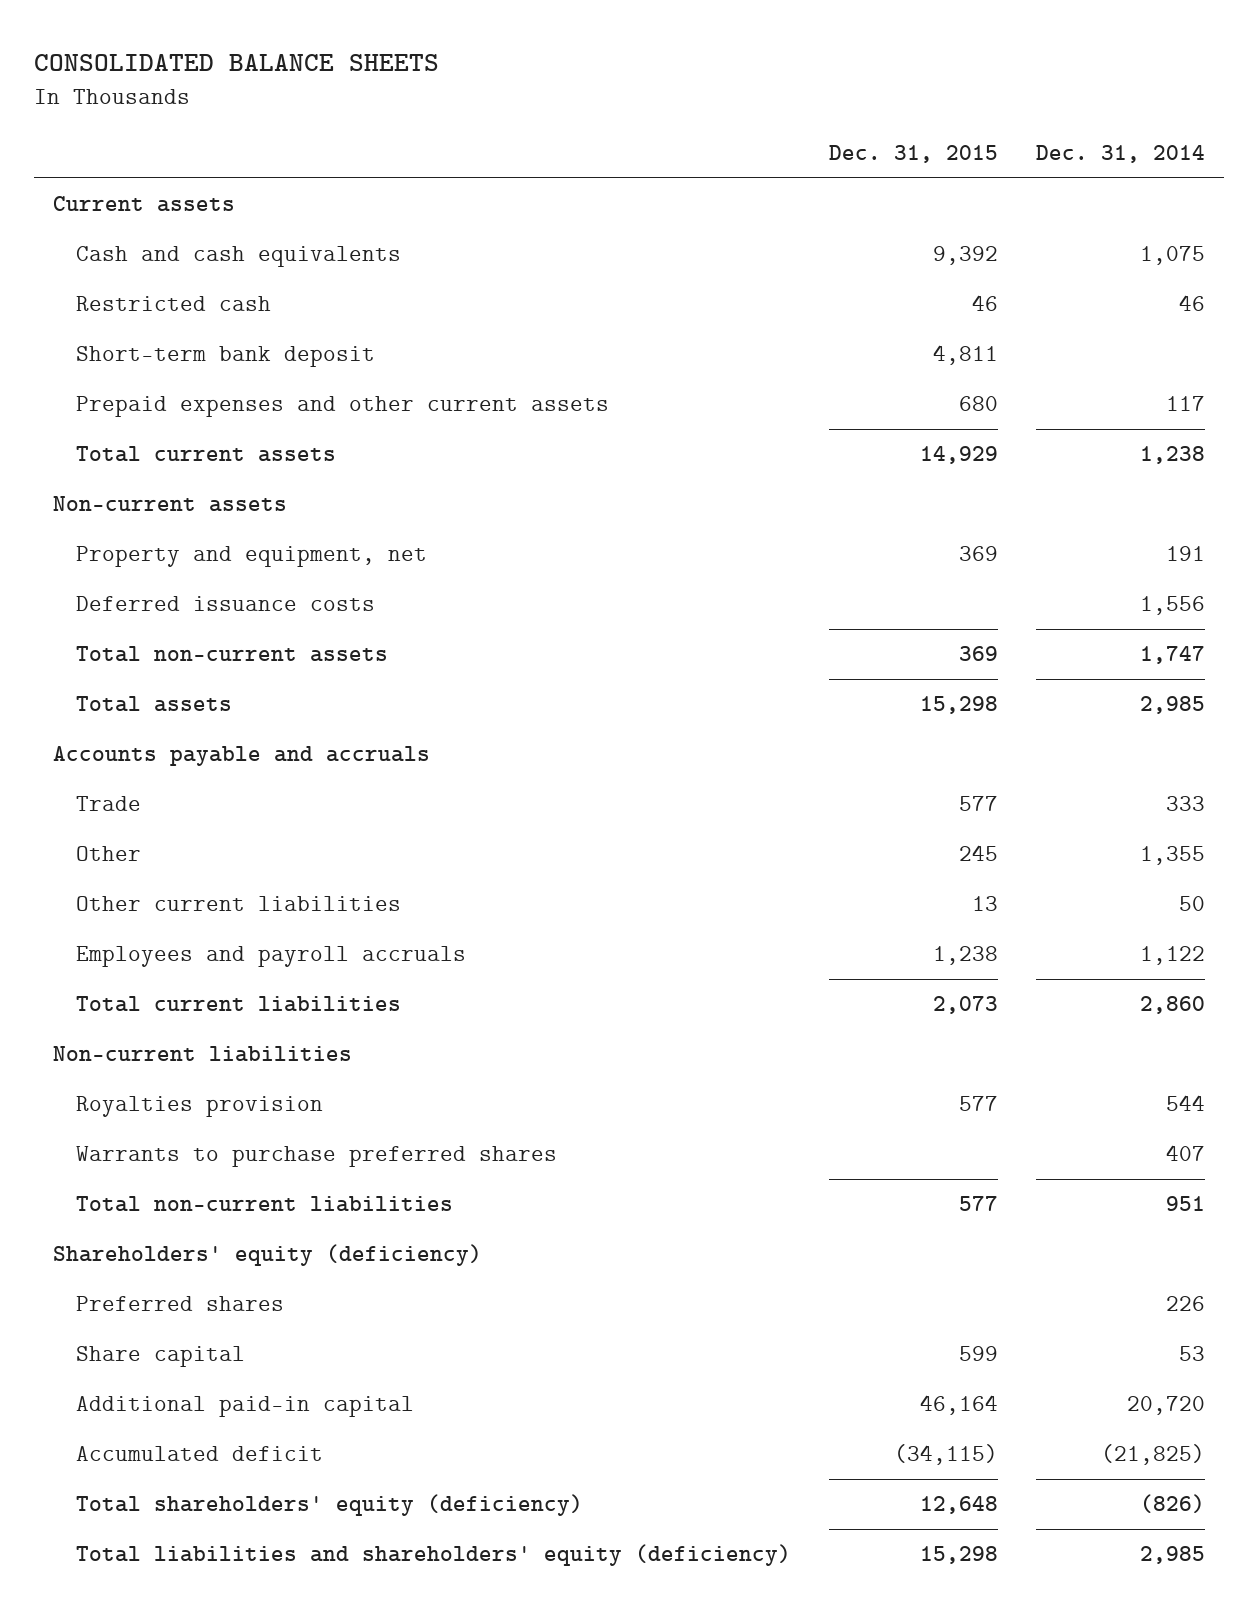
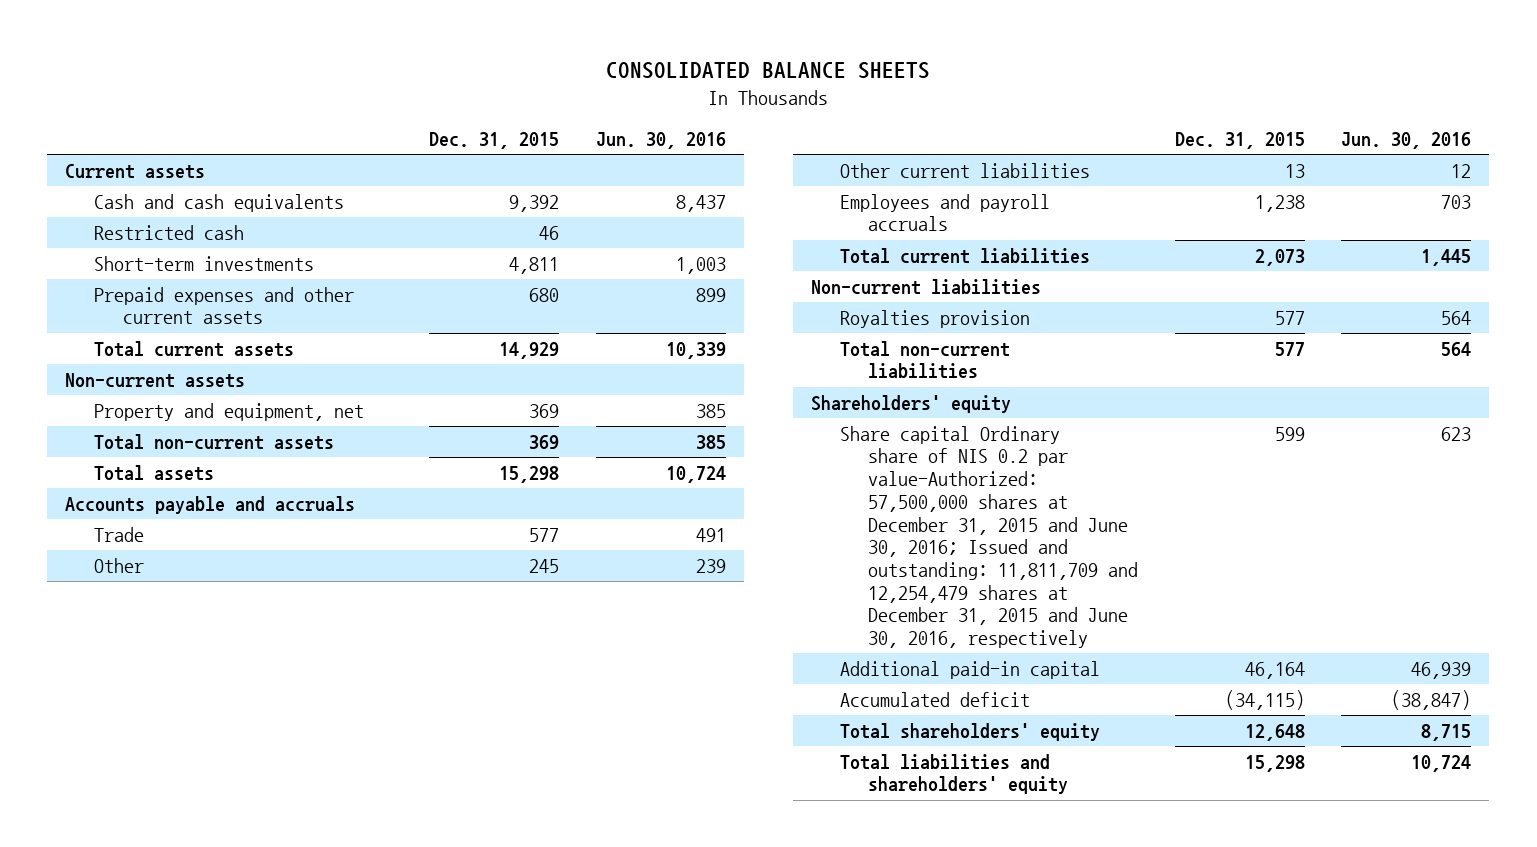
[1036,145,1206,164] Dec. 31, 2014 -> none
none -> [595,131,726,149] Jun. 30, 2016
[75,346,375,368] Short-term bank deposit -> [94,255,315,271] Short-term investments
[75,596,375,612] Deferred issuance costs -> none
[75,1146,557,1168] Warrants to purchase preferred shares -> none
[75,1296,284,1312] Preferred shares -> none
[52,1244,482,1267] Shareholders' equity (deficiency) -> [810,394,1011,413] Shareholders' equity
[75,1346,245,1368] Share capital -> [839,425,1139,648] Share capital Ordinary share of NIS 0.2 par value-Authorized: 57,500,000 shares at December 31, 2015 and June 30, 2016; Issued and outstanding: 11,811,709 and 12,254,479 shares at December 31, 2015 and June 30, 2016, respectively
[75,1494,583,1517] Total shareholders' equity (deficiency) -> [839,722,1100,741] Total shareholders' equity
[75,1544,791,1567] Total liabilities and shareholders' equity (deficiency) -> [839,753,1069,795] Total liabilities and shareholders' equity

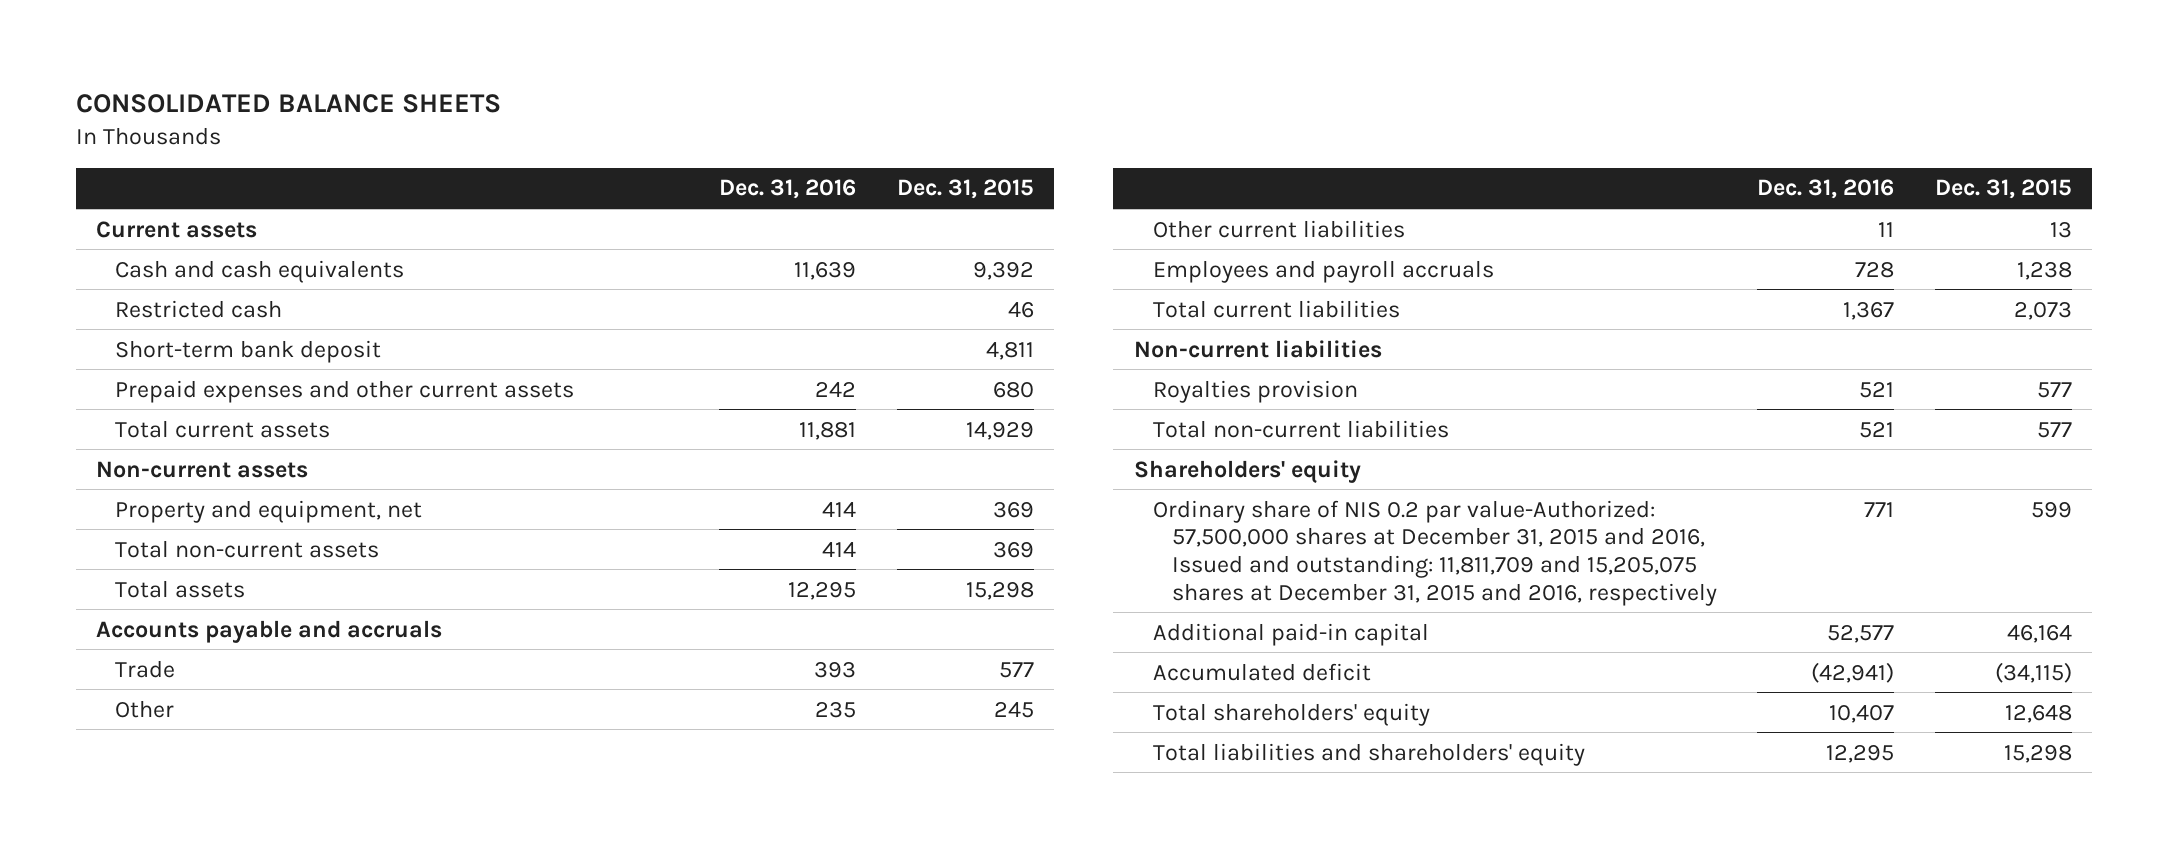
[595,131,726,149] Jun. 30, 2016 -> none
none -> [719,179,857,200] Dec. 31, 2016
[94,255,315,271] Short-term investments -> [114,339,381,363] Short-term bank deposit
[839,425,1139,648] Share capital Ordinary share of NIS 0.2 par value-Authorized: 57,500,000 shares at December 31, 2015 and June 30, 2016; Issued and outstanding: 11,811,709 and 12,254,479 shares at December 31, 2015 and June 30, 2016, respectively -> [1152,499,1717,606] Ordinary share of NIS 0.2 par value-Authorized: 57,500,000 shares at December 31, 2015 and 2016, Issued and outstanding: 11,811,709 and 15,205,075 shares at December 31, 2015 and 2016, respectively

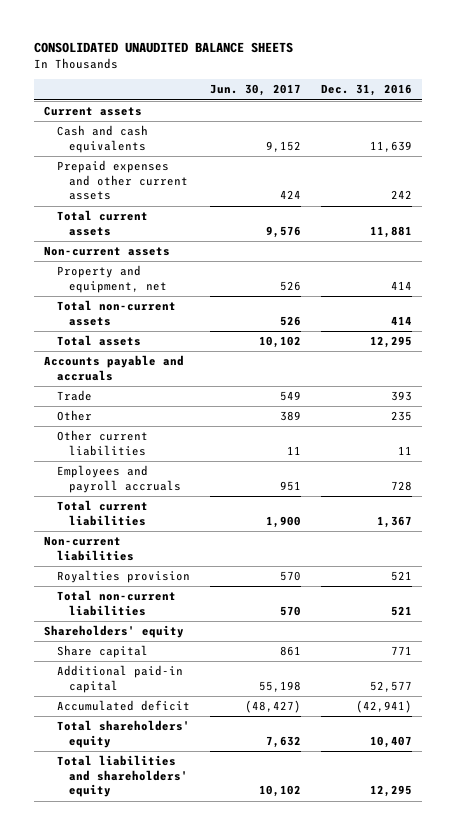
[75,94,501,114] CONSOLIDATED BALANCE SHEETS -> [34,42,294,54] CONSOLIDATED UNAUDITED BALANCE SHEETS
[896,179,1034,200] Dec. 31, 2015 -> none
none -> [210,84,302,97] Jun. 30, 2017
[114,299,282,318] Restricted cash -> none
[114,339,381,363] Short-term bank deposit -> none
[1152,499,1717,606] Ordinary share of NIS 0.2 par value-Authorized: 57,500,000 shares at December 31, 2015 and 2016, Issued and outstanding: 11,811,709 and 15,205,075 shares at December 31, 2015 and 2016, respectively -> [56,645,148,659] Share capital

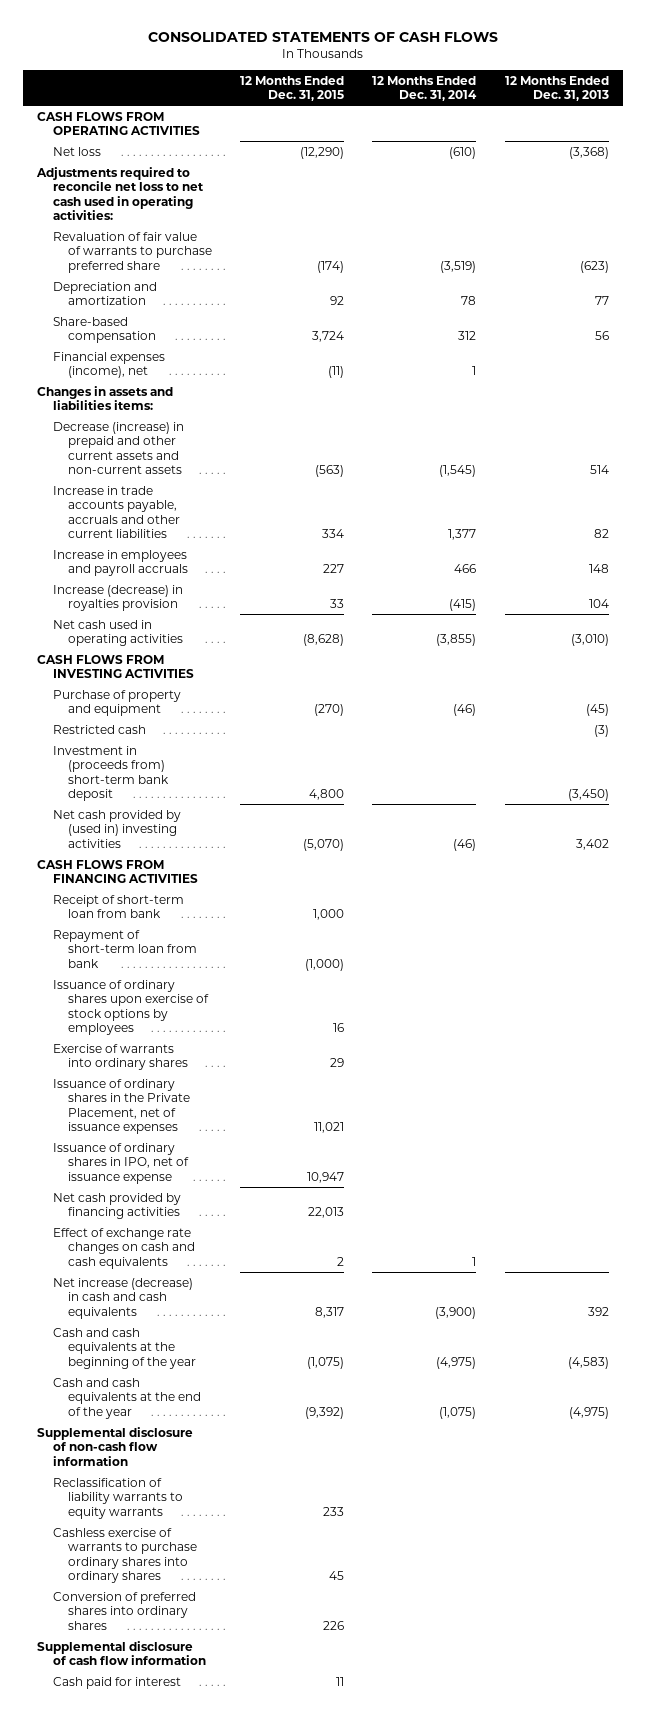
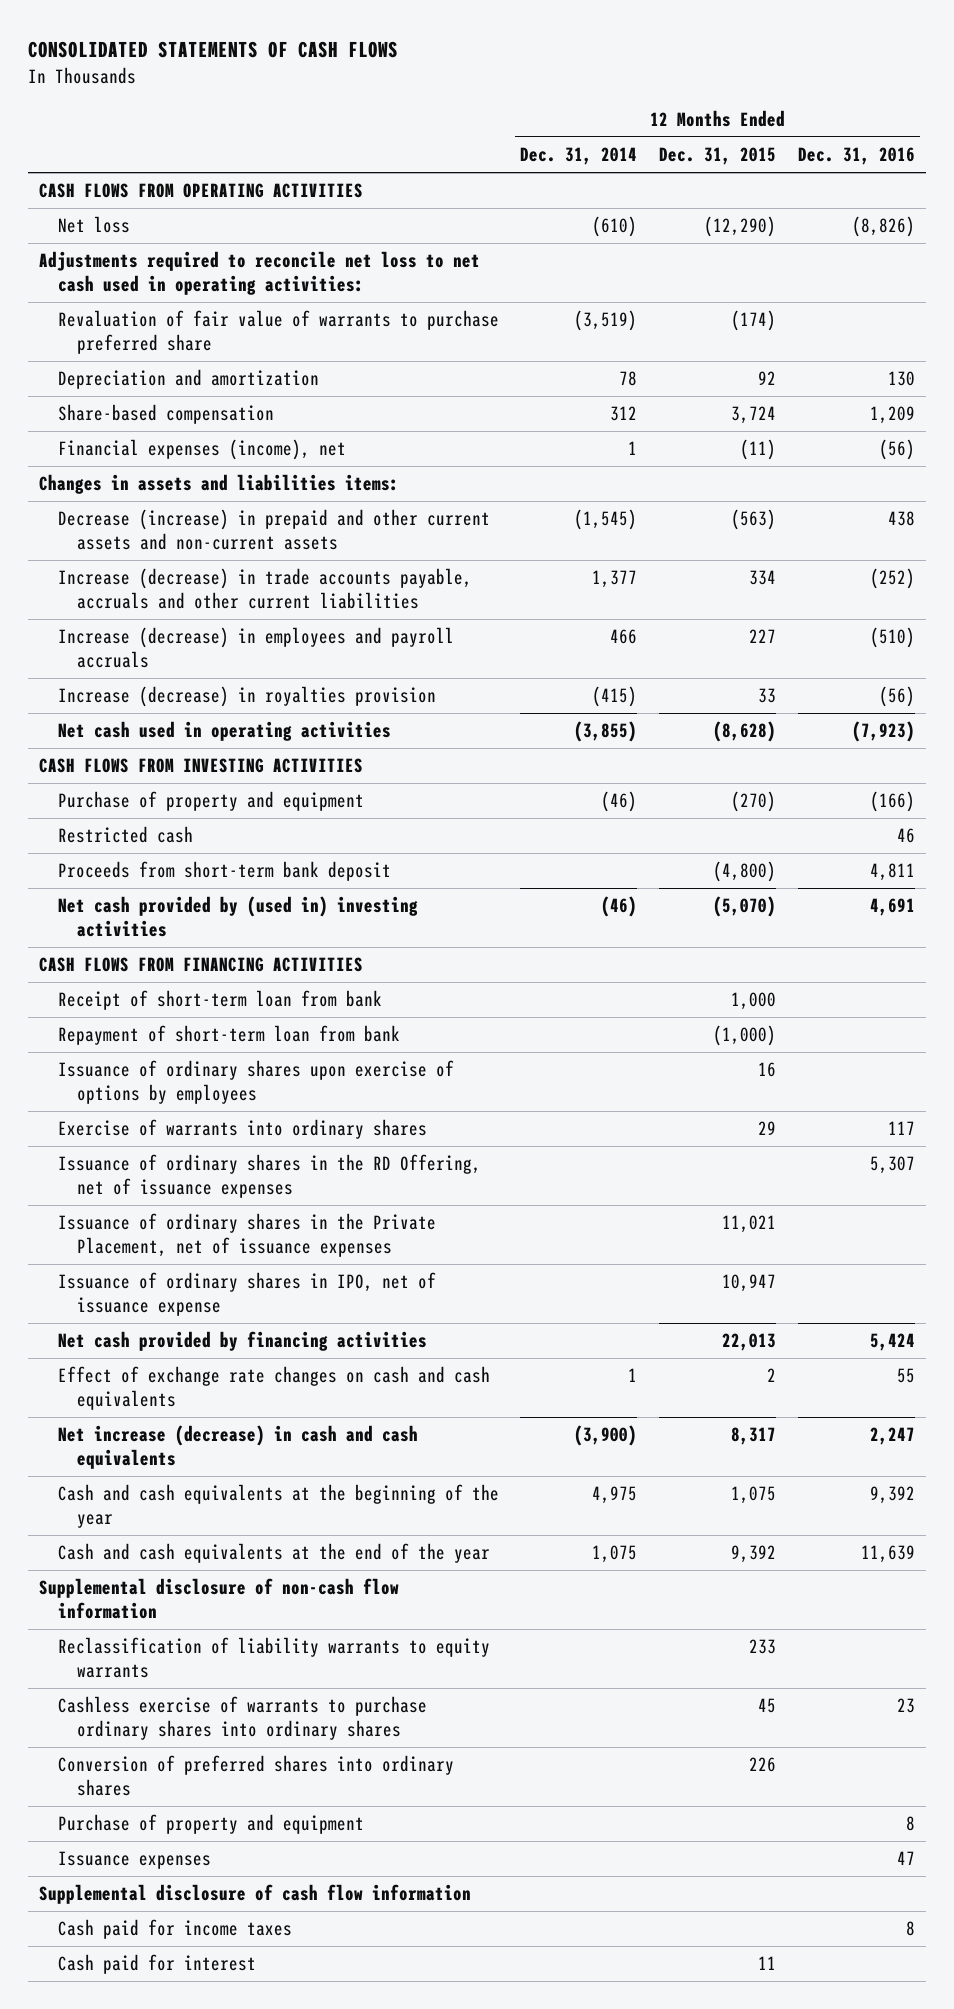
[504,75,609,102] 12 Months Ended Dec. 31, 2013 -> none
none -> [797,147,915,166] Dec. 31, 2016
[52,485,181,539] Increase in trade accounts payable, accruals and other current liabilities -> [57,568,472,610] Increase (decrease) in trade accounts payable, accruals and other current liabilities
[52,549,189,577] Increase in employees and payroll accruals -> [57,627,454,669] Increase (decrease) in employees and payroll accruals
[52,745,170,802] Investment in (proceeds from) short-term bank deposit -> [57,861,391,882] Proceeds from short-term bank deposit
[309,789,345,801] 4,800 -> [713,861,777,883] (4,800)
[52,979,210,1036] Issuance of ordinary shares upon exercise of stock options by employees -> [57,1060,454,1105] Issuance of ordinary shares upon exercise of options by employees
none -> [57,1154,481,1199] Issuance of ordinary shares in the RD Offering, net of issuance expenses
[307,1356,345,1369] (1,075) -> [731,1486,777,1505] 1,075
[436,1356,477,1369] (4,975) -> [592,1486,638,1505] 4,975
[305,1406,345,1419] (9,392) -> [731,1545,777,1564] 9,392
[439,1406,477,1419] (1,075) -> [592,1545,638,1564] 1,075
none -> [57,1814,364,1835] Purchase of property and equipment
none -> [57,1851,211,1870] Issuance expenses
none -> [57,1919,292,1940] Cash paid for income taxes

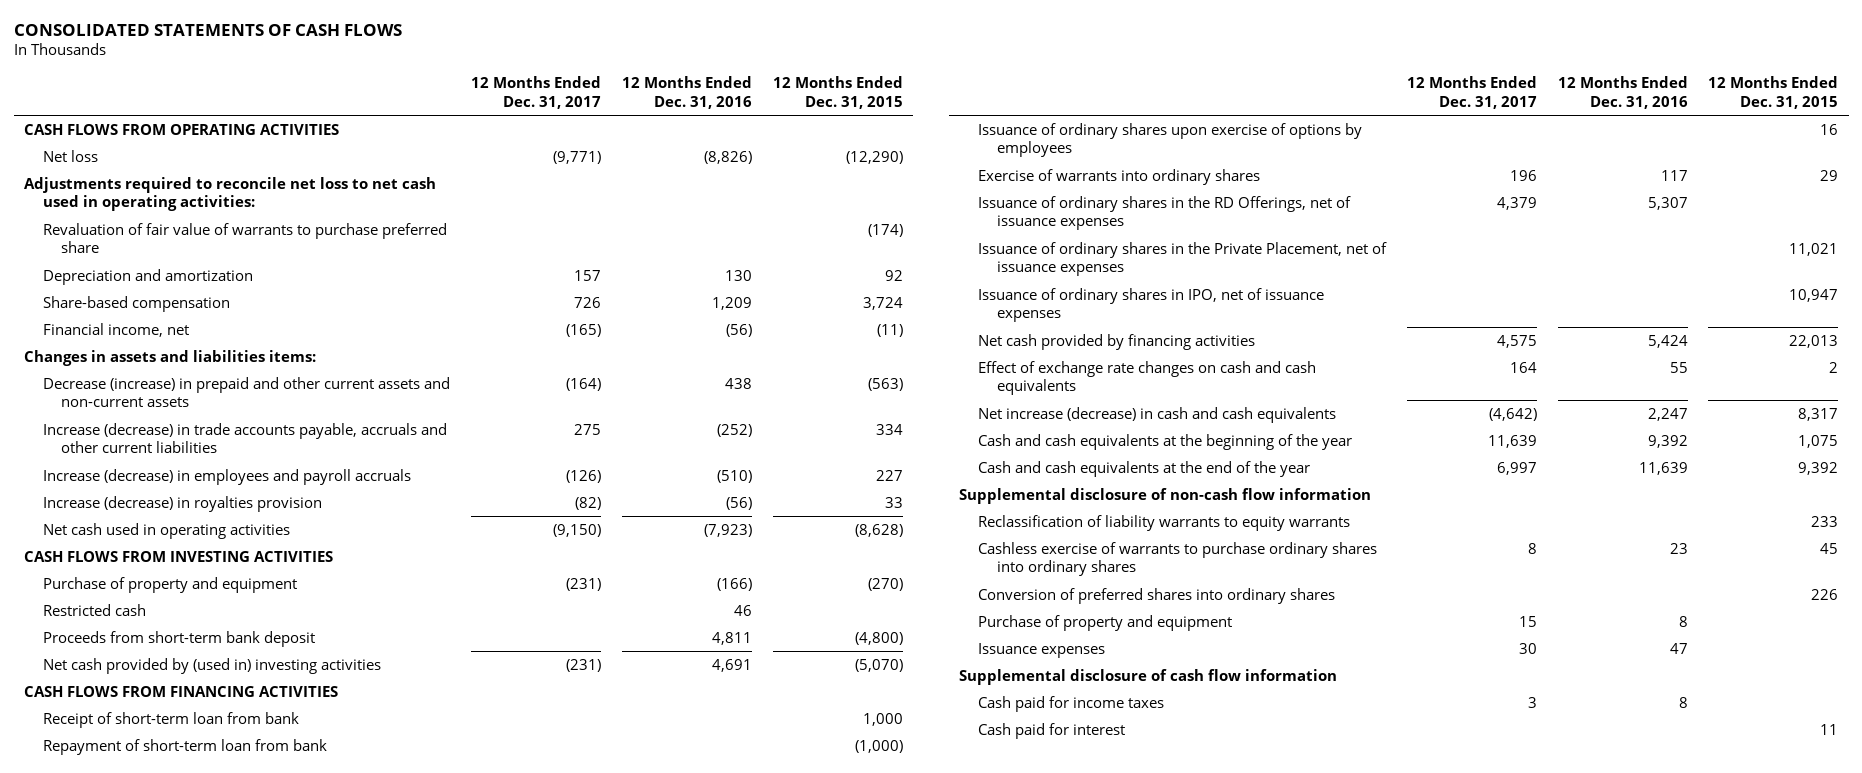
[520,147,638,166] Dec. 31, 2014 -> none
none -> [471,76,602,109] 12 Months Ended Dec. 31, 2017
[57,439,346,461] Financial expenses (income), net -> [42,322,189,337] Financial income, net
[57,1154,481,1199] Issuance of ordinary shares in the RD Offering, net of issuance expenses -> [978,195,1352,231] Issuance of ordinary shares in the RD Offerings, net of issuance expenses
[57,1272,436,1317] Issuance of ordinary shares in IPO, net of issuance expense -> [978,287,1325,323] Issuance of ordinary shares in IPO, net of issuance expenses

